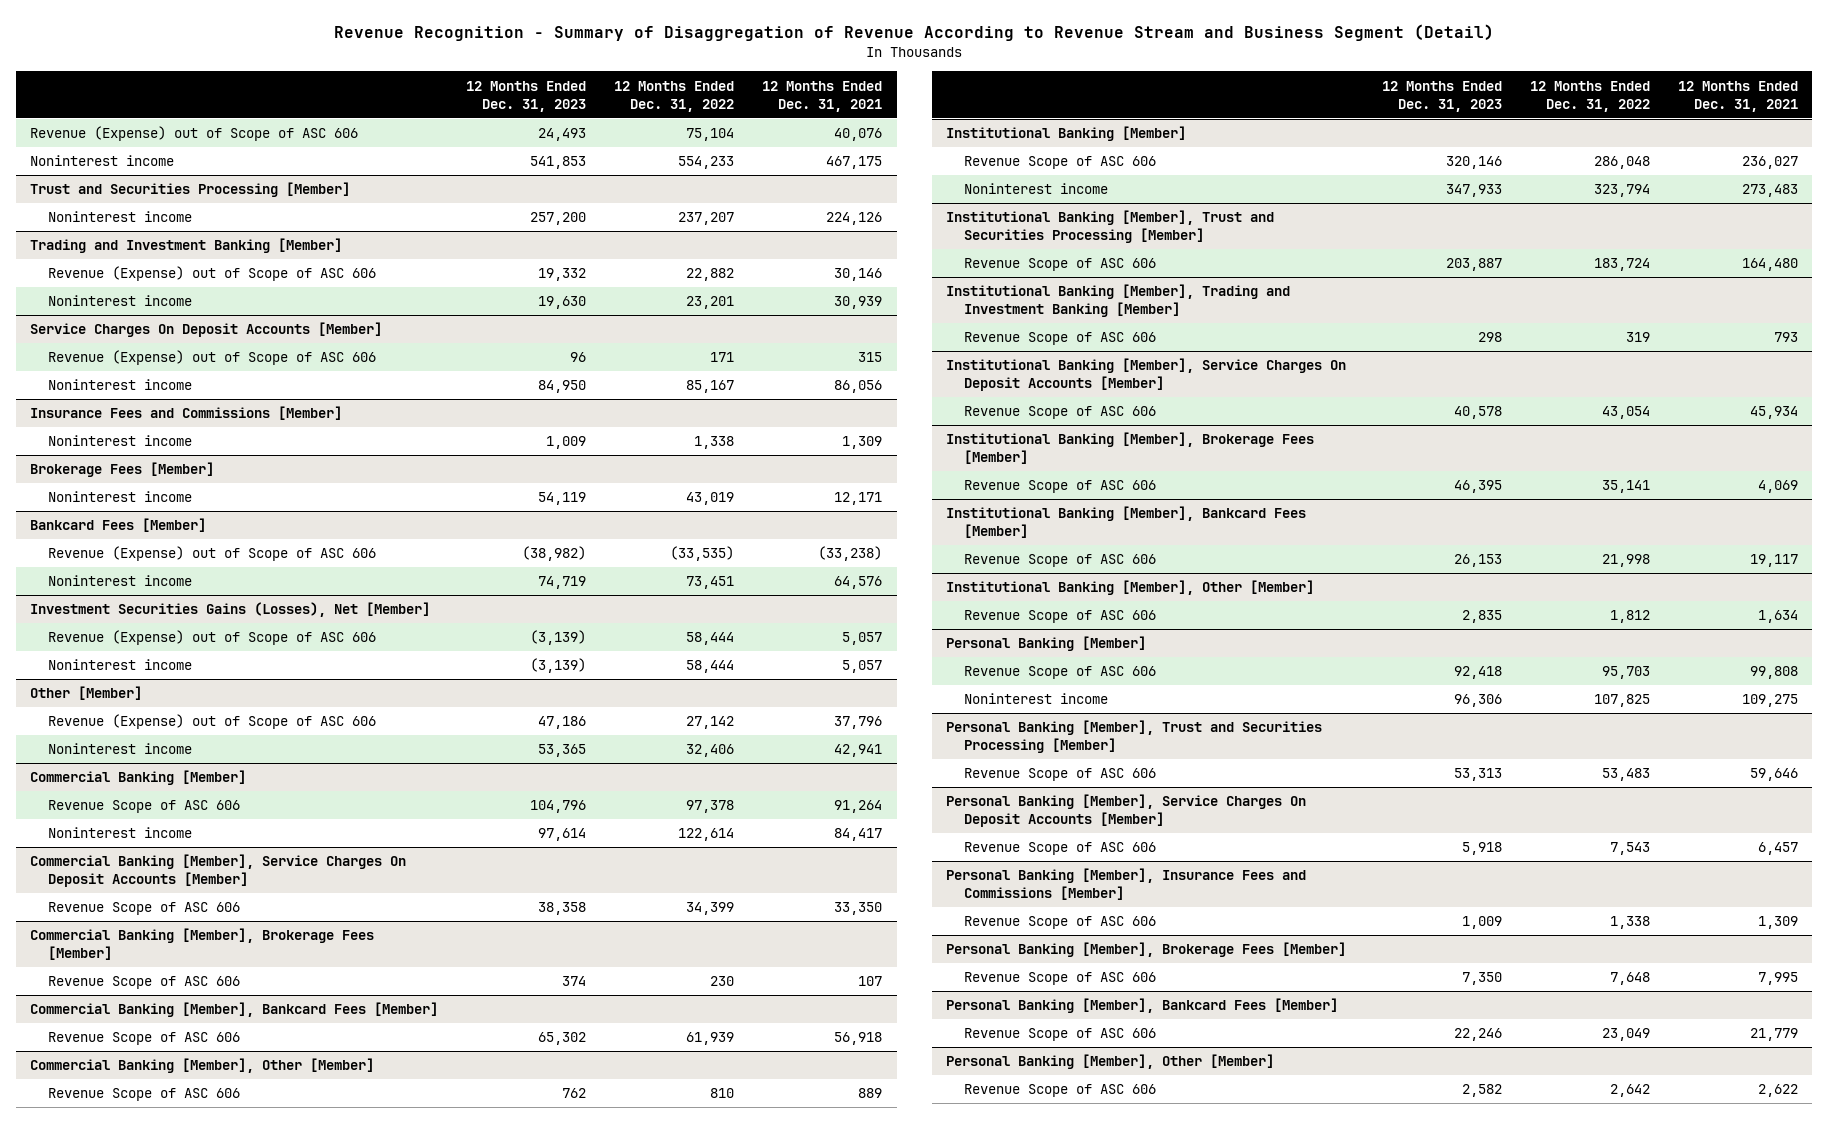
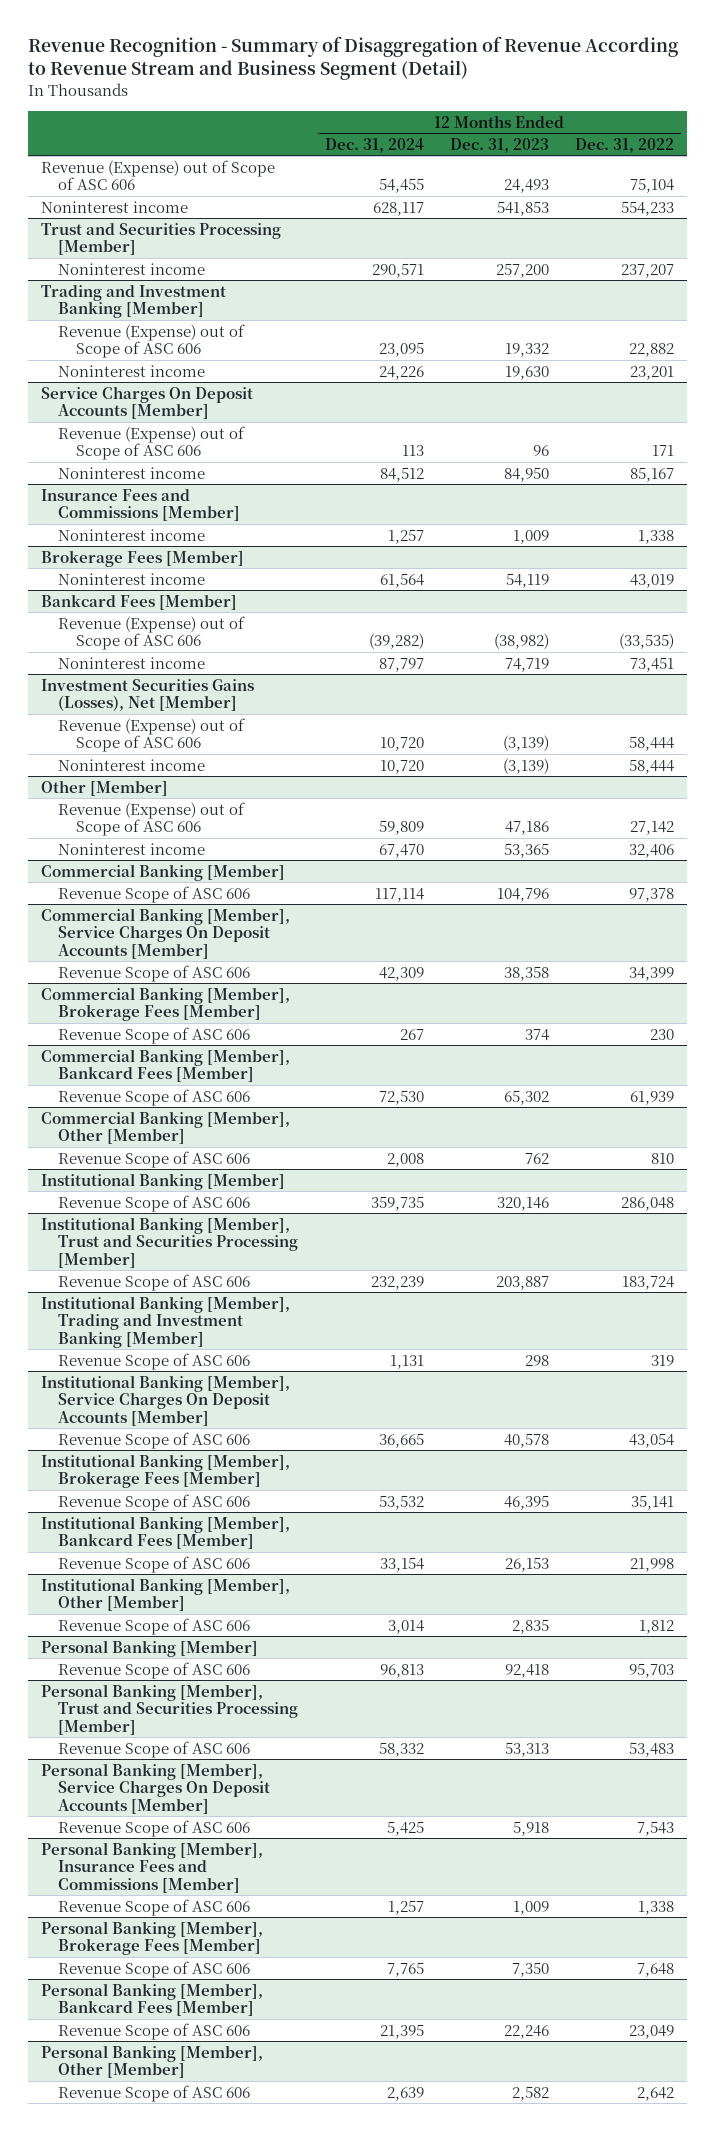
[762,80,883,112] 12 Months Ended Dec. 31, 2021 -> none
none -> [324,137,424,153] Dec. 31, 2024
[48,827,193,839] Noninterest income -> none
[963,183,1108,195] Noninterest income -> none
[963,693,1108,705] Noninterest income -> none

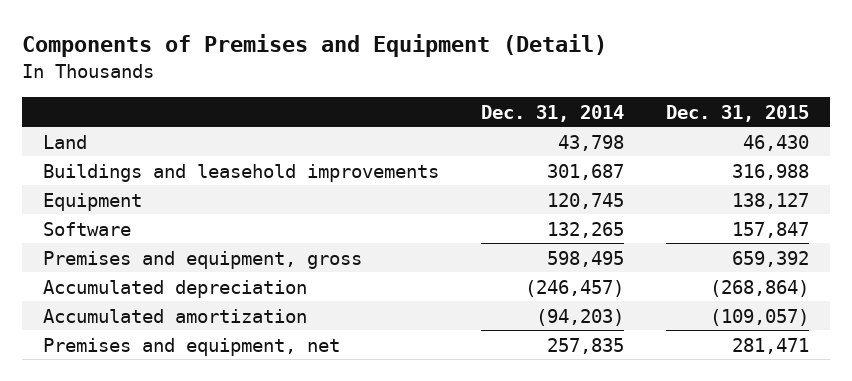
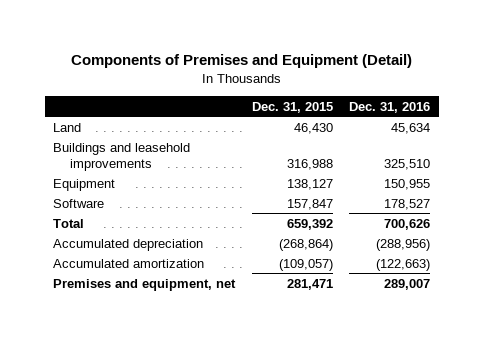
[480,104,624,122] Dec. 31, 2014 -> none
none -> [349,101,431,113] Dec. 31, 2016
[42,250,362,269] Premises and equipment, gross -> [53,218,85,228] Total

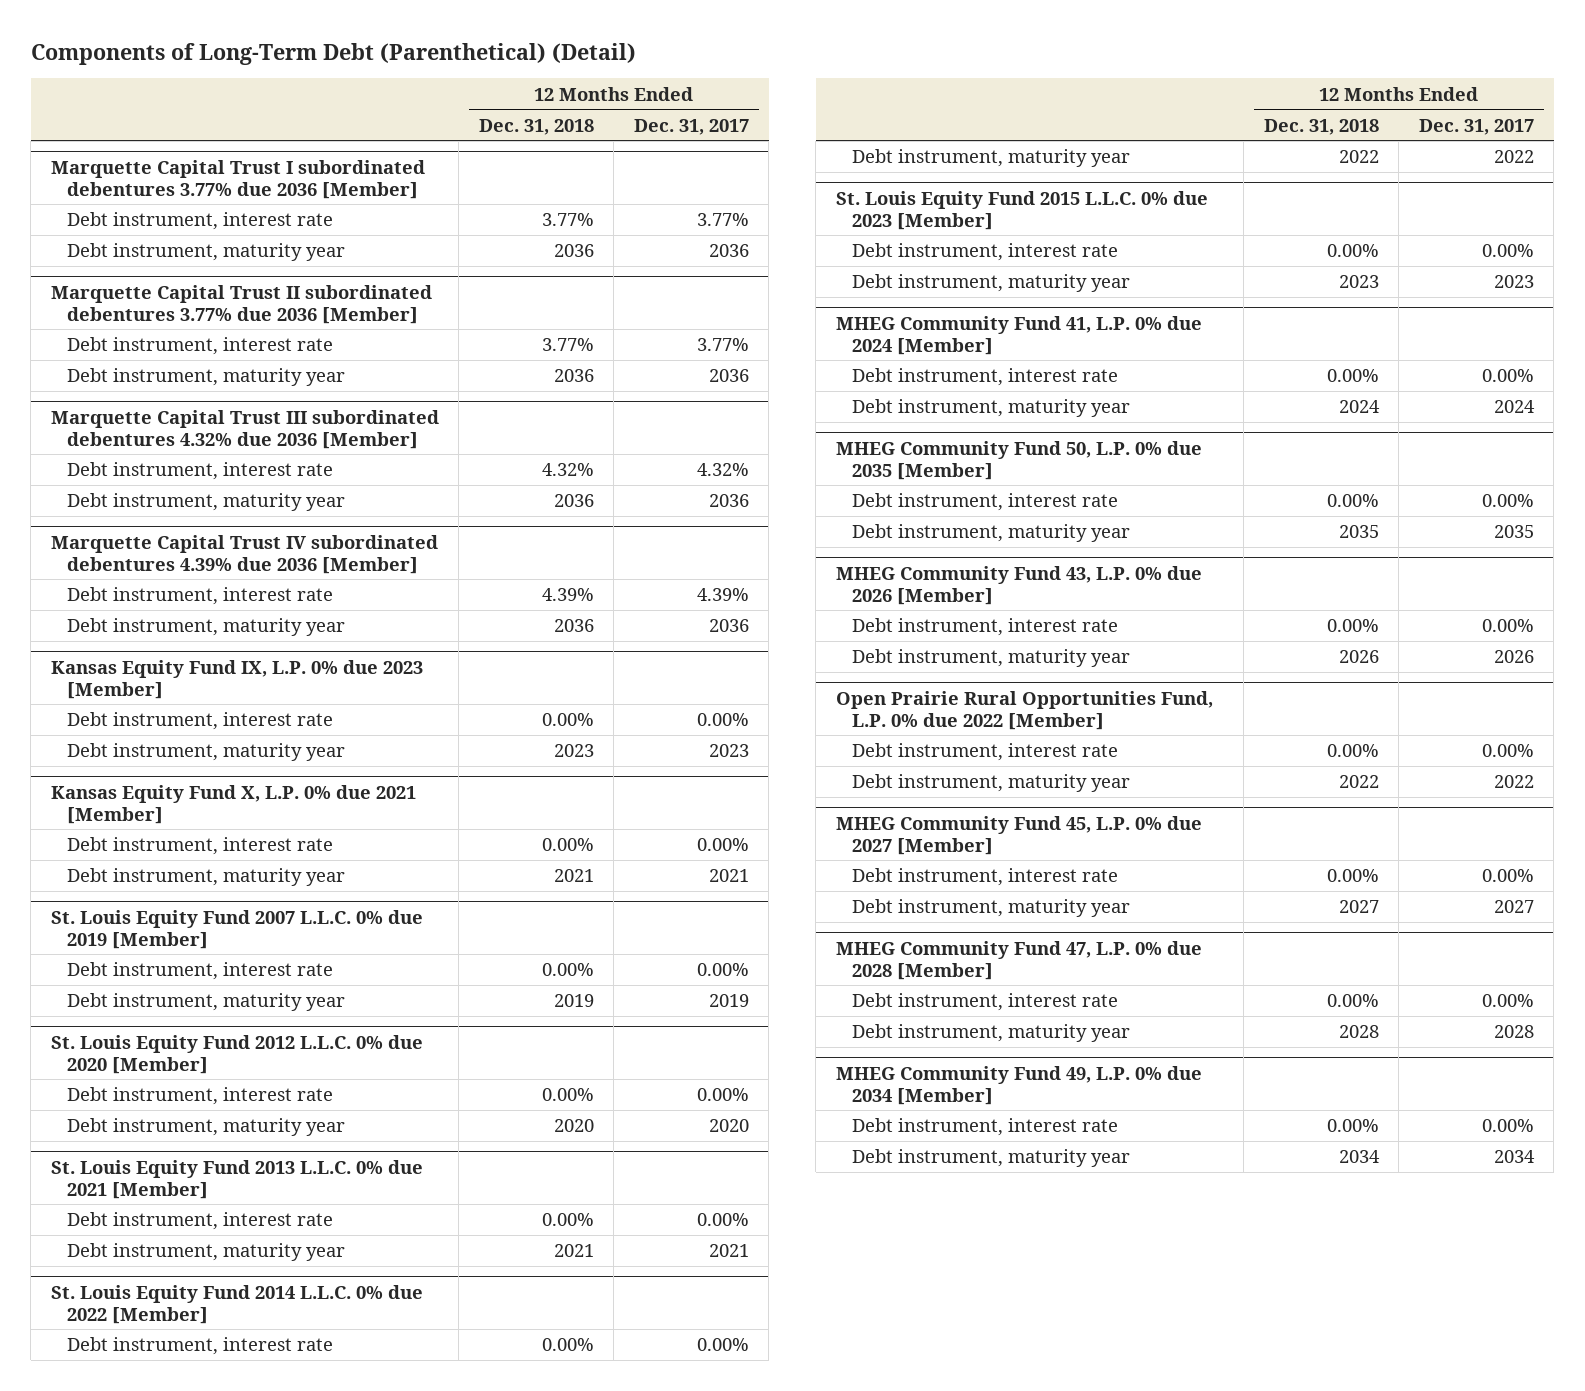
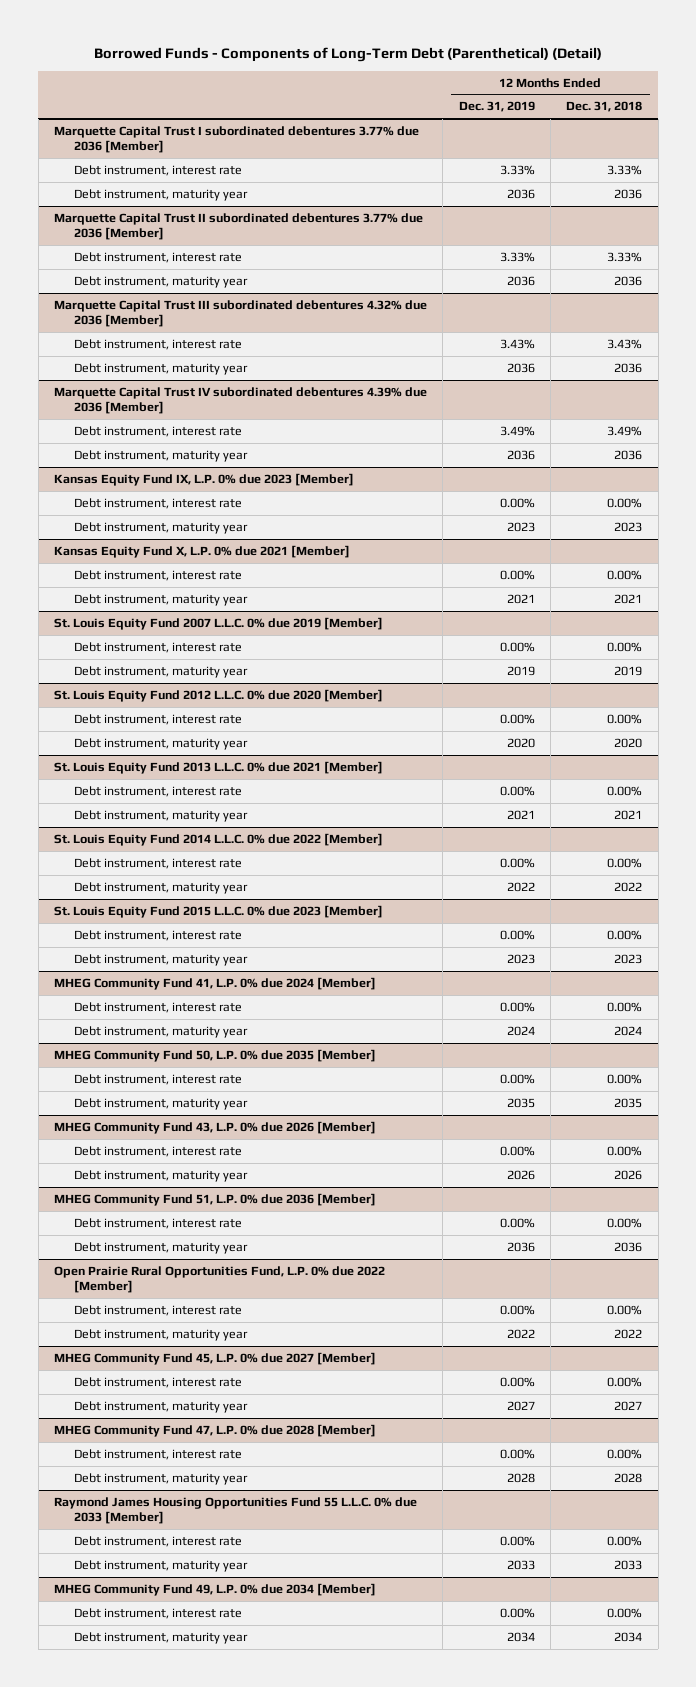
[30,42,636,65] Components of Long-Term Debt (Parenthetical) (Detail) -> [94,47,603,63] Borrowed Funds - Components of Long-Term Debt (Parenthetical) (Detail)
[633,118,749,135] Dec. 31, 2017 -> none
none -> [458,101,535,113] Dec. 31, 2019
[541,213,594,227] 3.77% -> [607,164,643,175] 3.33%
[541,338,594,352] 3.77% -> [607,251,643,262] 3.33%
[541,463,594,477] 4.32% -> [607,338,643,349] 3.43%
[541,588,594,602] 4.39% -> [607,425,643,436] 3.49%
none -> [54,1192,377,1206] MHEG Community Fund 51, L.P. 0% due 2036 [Member]
none -> [74,1217,243,1229] Debt instrument, interest rate
none -> [74,1241,249,1254] Debt instrument, maturity year
none -> [54,1496,418,1525] Raymond James Housing Opportunities Fund 55 L.L.C. 0% due 2033 [Member]
none -> [74,1535,243,1547] Debt instrument, interest rate
none -> [74,1559,249,1572] Debt instrument, maturity year

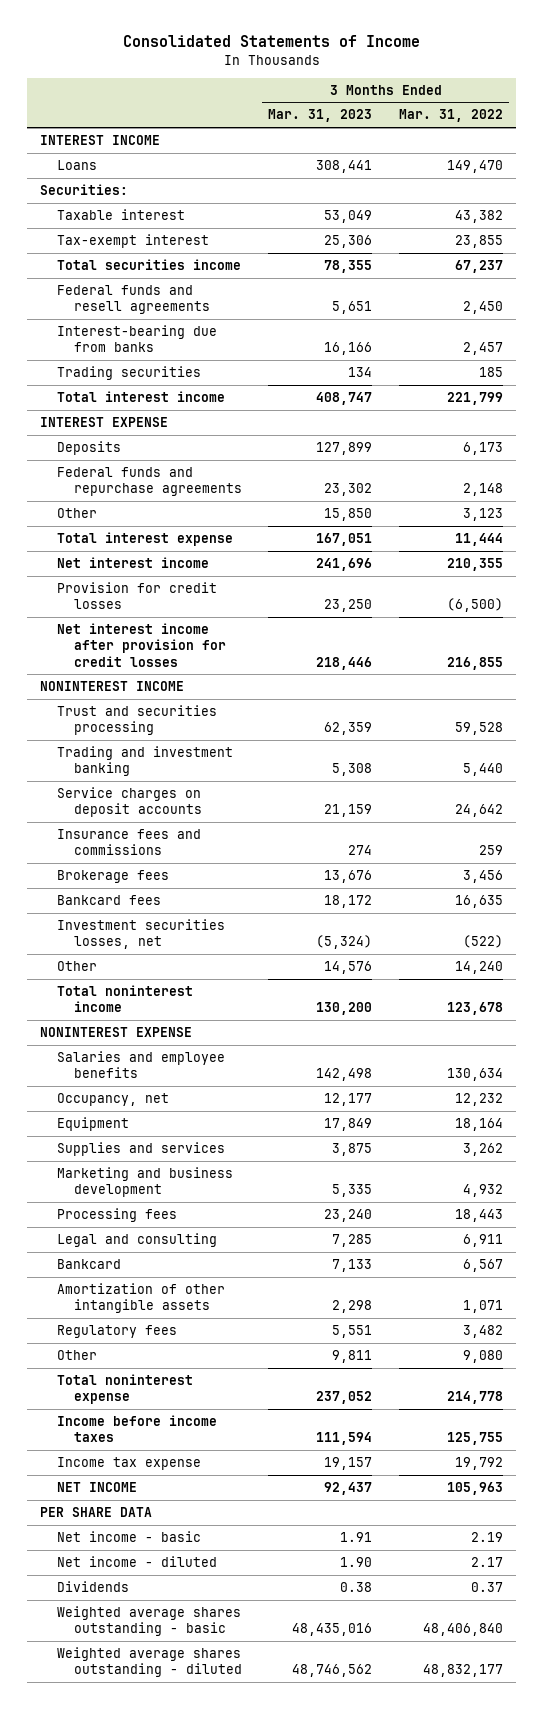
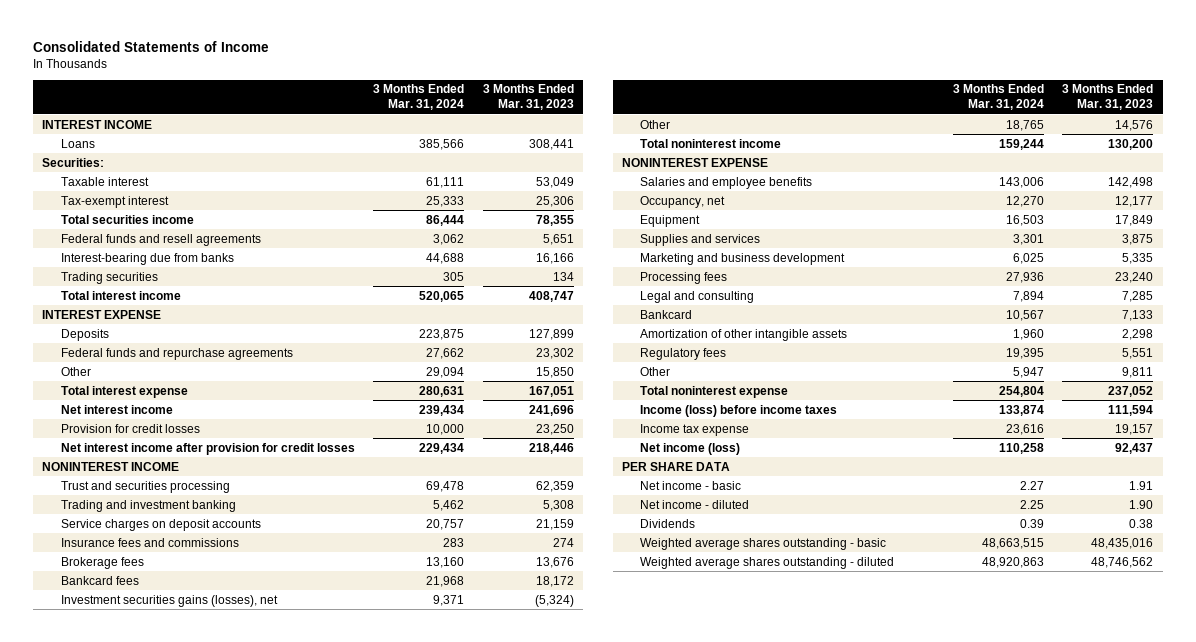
[398,109,503,123] Mar. 31, 2022 -> none
none -> [373,84,465,111] 3 Months Ended Mar. 31, 2024
[57,919,226,950] Investment securities losses, net -> [60,594,278,607] Investment securities gains (losses), net
[57,1415,218,1443] Income before income taxes -> [640,404,838,417] Income (loss) before income taxes
[57,1482,138,1493] NET INCOME -> [640,442,741,455] Net income (loss)

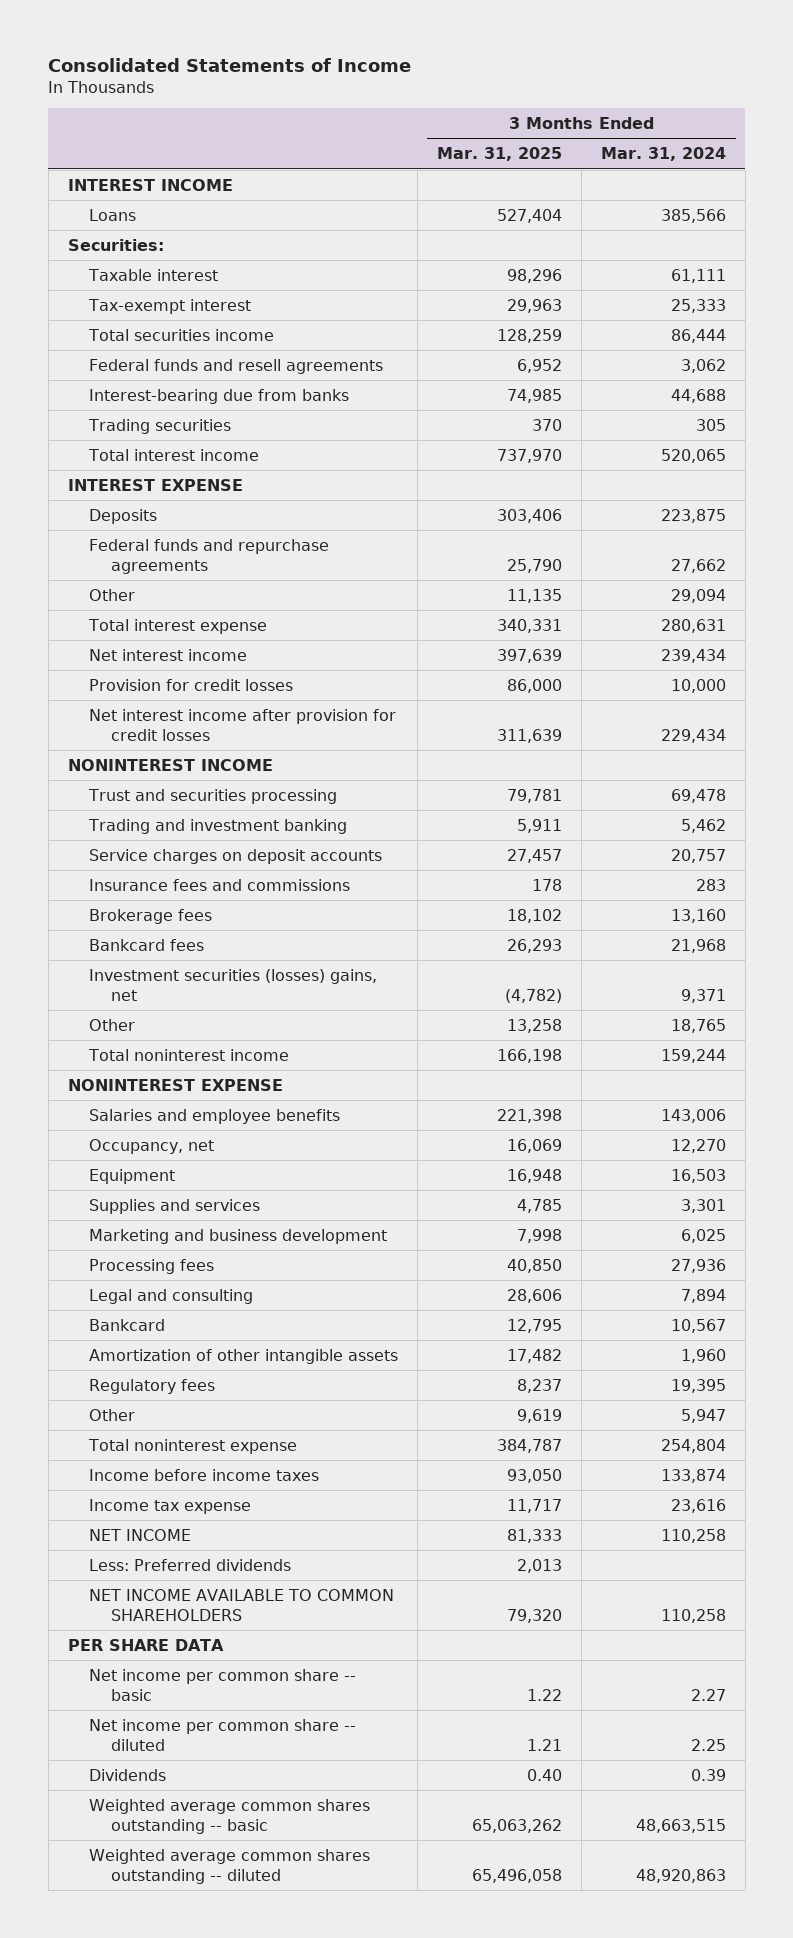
[482,84,574,111] 3 Months Ended Mar. 31, 2023 -> none
none -> [437,147,563,162] Mar. 31, 2025
[60,594,278,607] Investment securities gains (losses), net -> [89,968,378,1001] Investment securities (losses) gains, net
[640,404,838,417] Income (loss) before income taxes -> [89,1468,320,1481] Income before income taxes
[640,442,741,455] Net income (loss) -> [89,1528,192,1541] NET INCOME
none -> [89,1558,292,1571] Less: Preferred dividends
none -> [89,1588,395,1621] NET INCOME AVAILABLE TO COMMON SHAREHOLDERS
[640,480,742,490] Net income - basic -> [89,1668,357,1701] Net income per common share -- basic
[640,499,750,509] Net income - diluted -> [89,1718,357,1751] Net income per common share -- diluted
[640,537,887,550] Weighted average shares outstanding - basic -> [89,1798,371,1834] Weighted average common shares outstanding -- basic
[640,556,895,569] Weighted average shares outstanding - diluted -> [89,1848,371,1884] Weighted average common shares outstanding -- diluted

